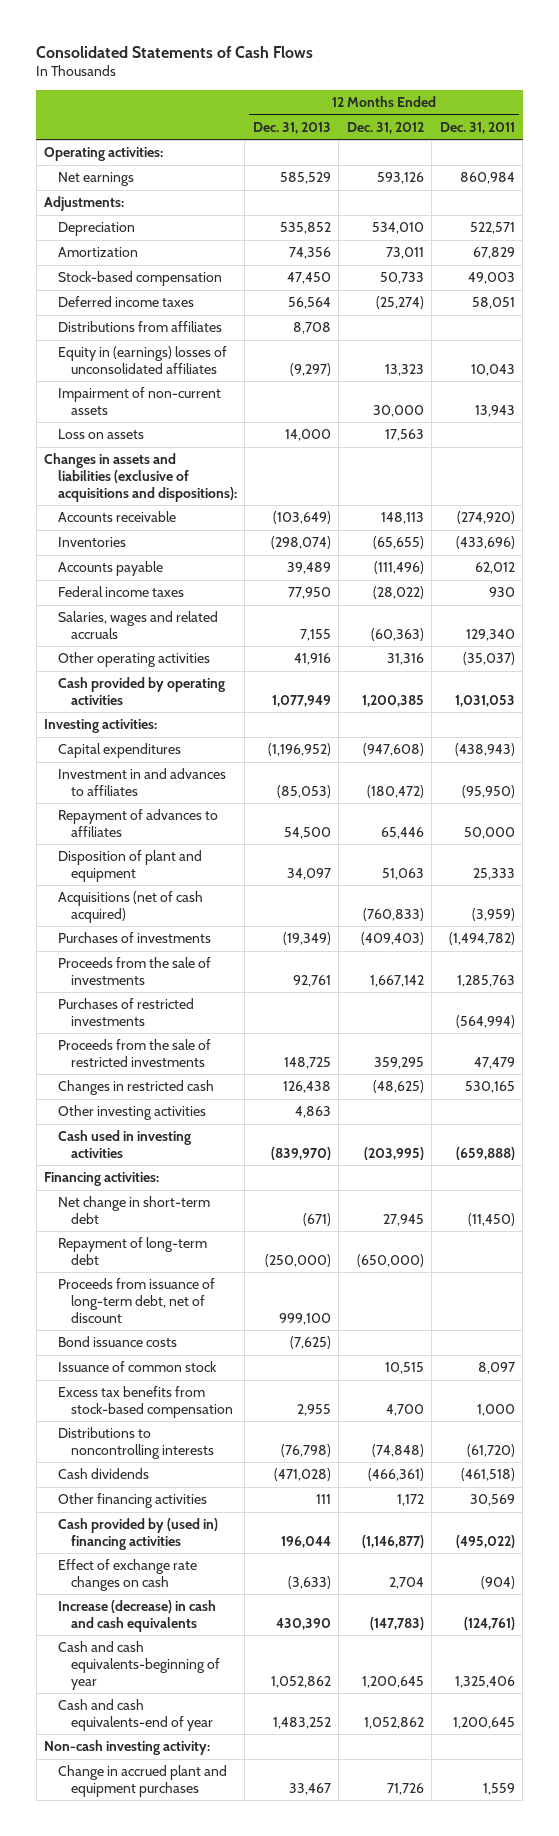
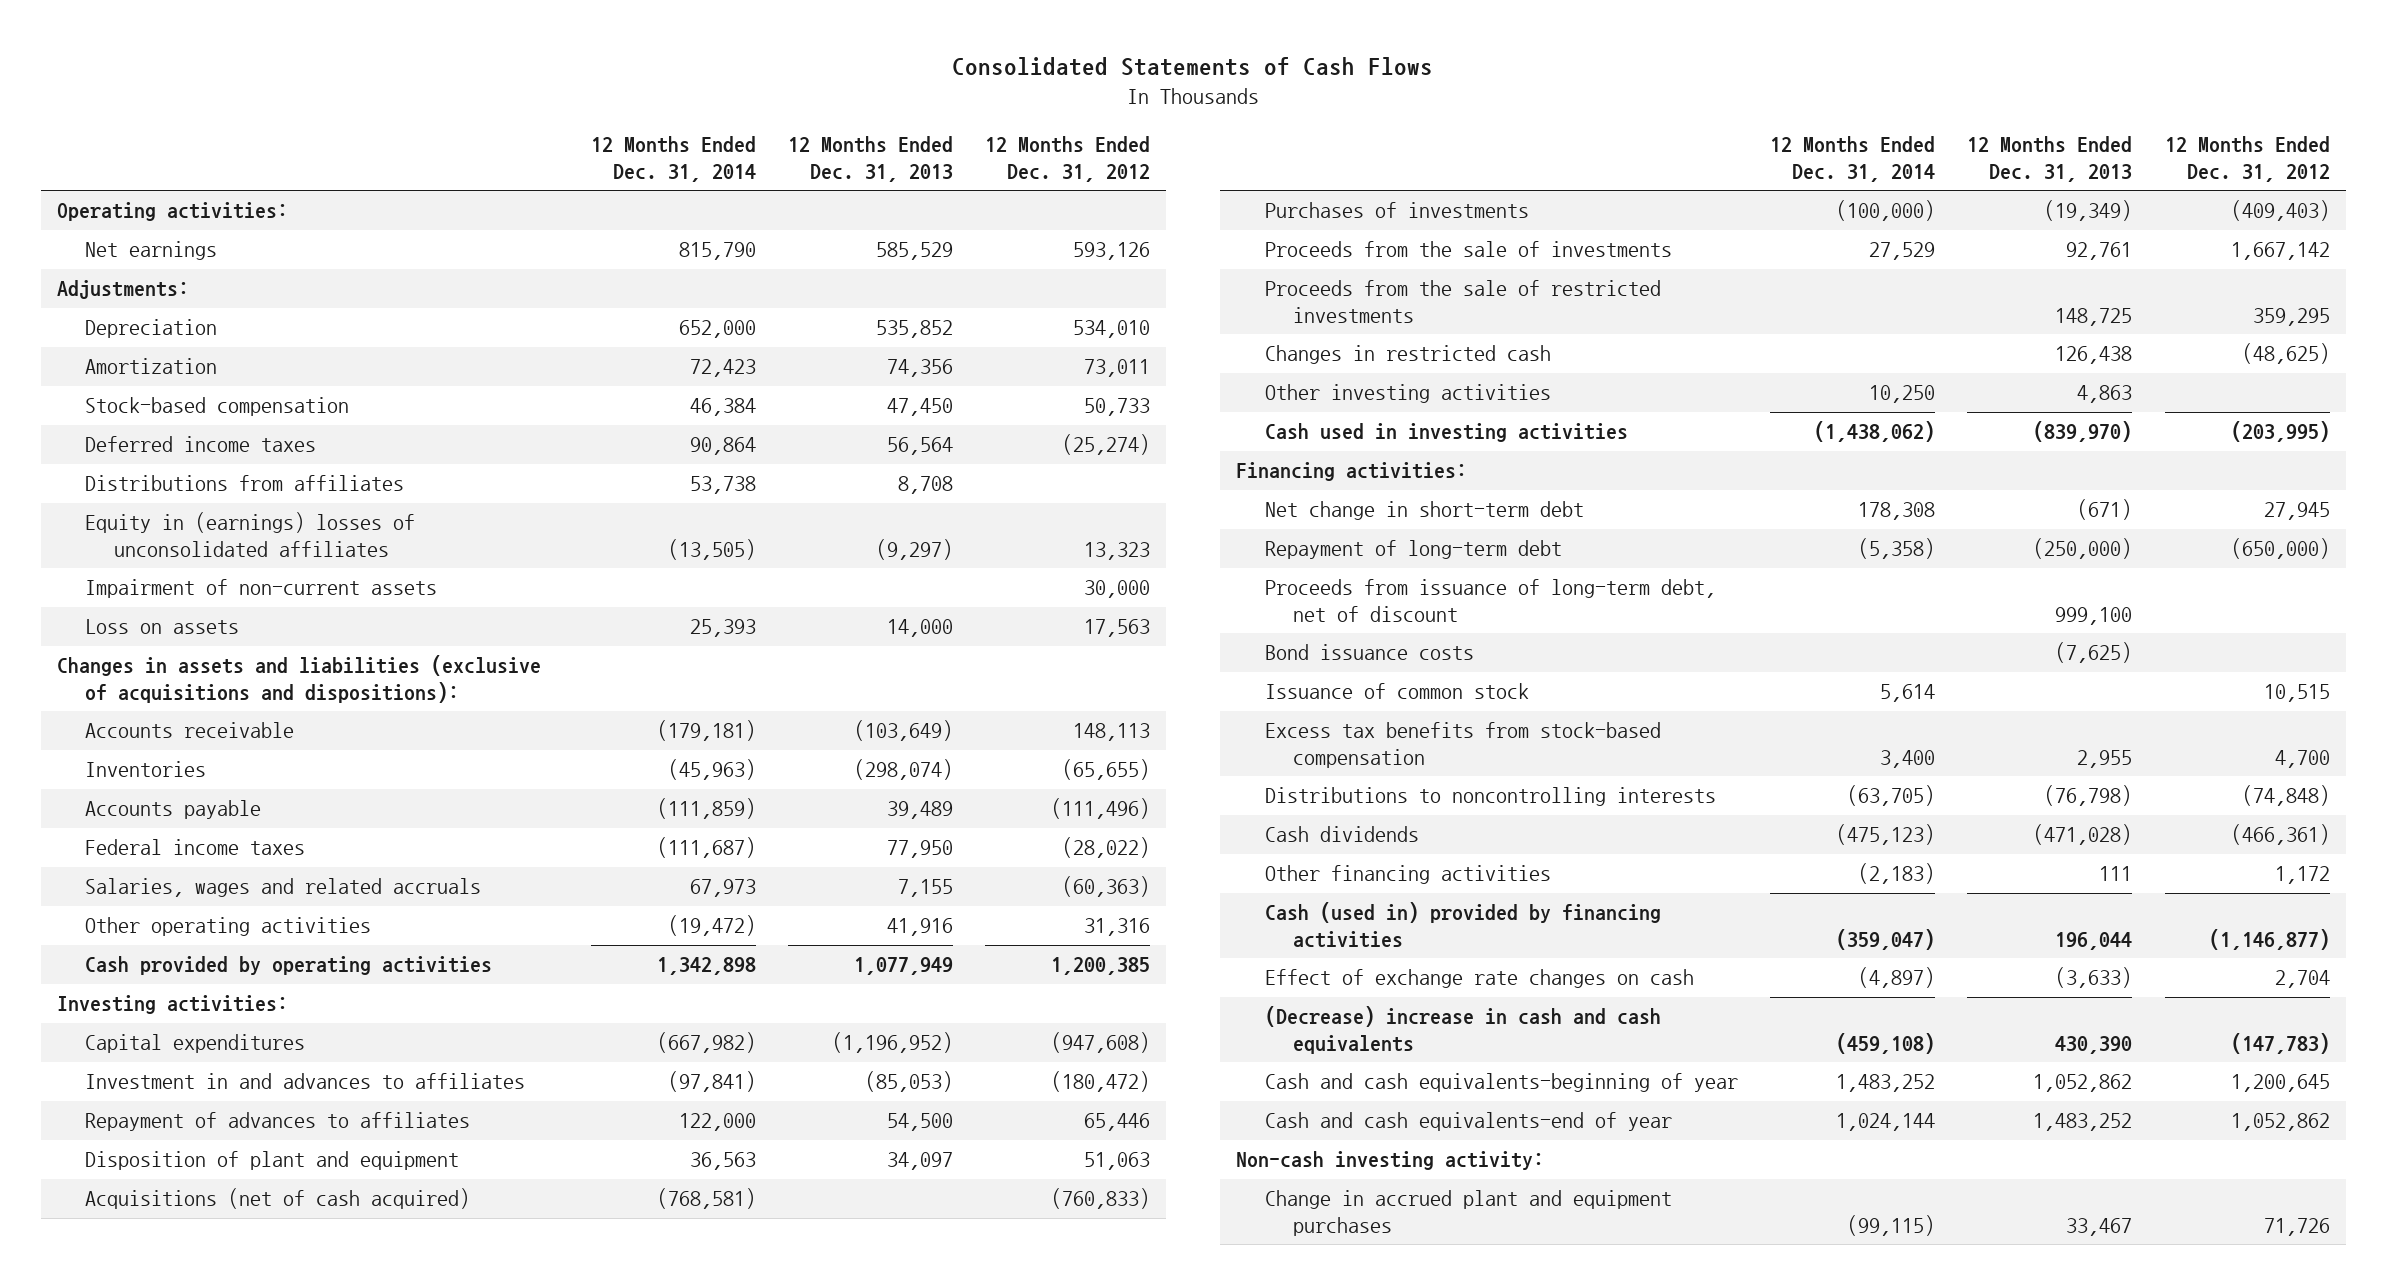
[439,121,515,134] Dec. 31, 2011 -> none
none -> [590,136,756,182] 12 Months Ended Dec. 31, 2014
[57,998,194,1027] Purchases of restricted investments -> none
[57,1518,218,1551] Cash provided by (used in) financing activities -> [1264,902,1661,948] Cash (used in) provided by financing activities
[57,1600,216,1633] Increase (decrease) in cash and cash equivalents -> [1264,1006,1661,1054] (Decrease) increase in cash and cash equivalents

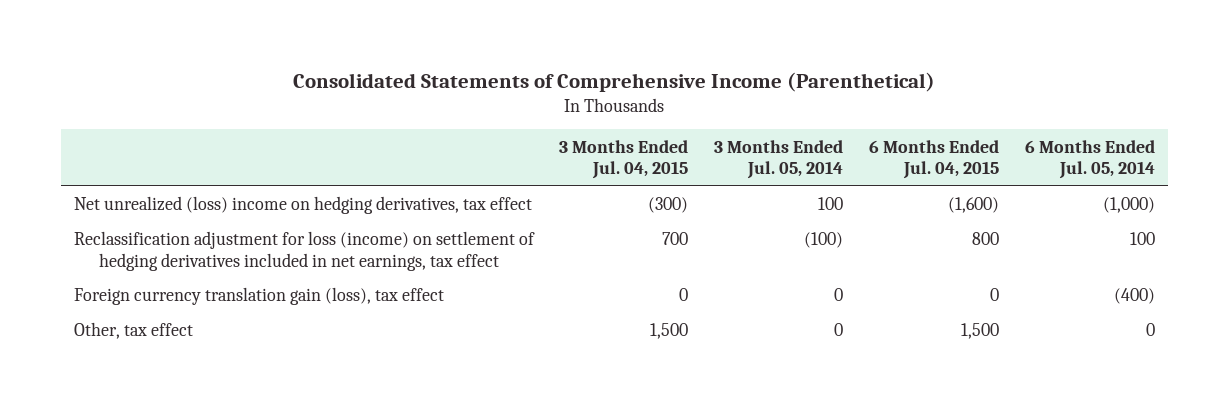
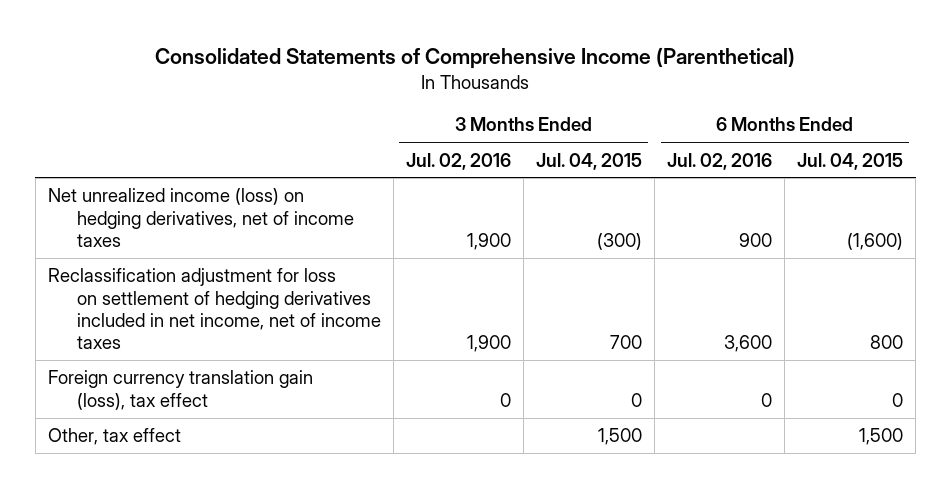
[714,139,844,180] 3 Months Ended Jul. 05, 2014 -> none
[1025,139,1156,180] 6 Months Ended Jul. 05, 2014 -> none
none -> [405,152,511,170] Jul. 02, 2016
none -> [666,152,772,170] Jul. 02, 2016
[73,196,532,215] Net unrealized (loss) income on hedging derivatives, tax effect -> [47,188,354,248] Net unrealized income (loss) on hedging derivatives, net of income taxes
[73,231,535,271] Reclassification adjustment for loss (income) on settlement of hedging derivatives included in net earnings, tax effect -> [47,268,381,350] Reclassification adjustment for loss on settlement of hedging derivatives included in net income, net of income taxes

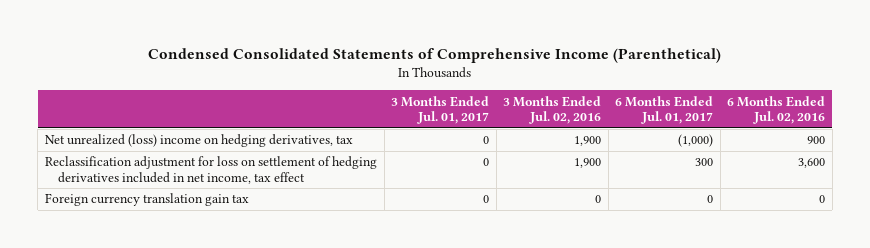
[155,46,796,69] Consolidated Statements of Comprehensive Income (Parenthetical) -> [148,47,722,63] Condensed Consolidated Statements of Comprehensive Income (Parenthetical)
[535,152,642,170] Jul. 04, 2015 -> none
[797,152,904,170] Jul. 04, 2015 -> none
none -> [391,95,490,125] 3 Months Ended Jul. 01, 2017
none -> [615,95,714,125] 6 Months Ended Jul. 01, 2017
[47,428,181,446] Other, tax effect -> none
[47,188,354,248] Net unrealized income (loss) on hedging derivatives, net of income taxes -> [45,134,354,148] Net unrealized (loss) income on hedging derivatives, tax
[47,268,381,350] Reclassification adjustment for loss on settlement of hedging derivatives included in net income, net of income taxes -> [45,156,378,184] Reclassification adjustment for loss on settlement of hedging derivatives included in net income, tax effect
[47,370,313,410] Foreign currency translation gain (loss), tax effect -> [45,193,250,207] Foreign currency translation gain tax

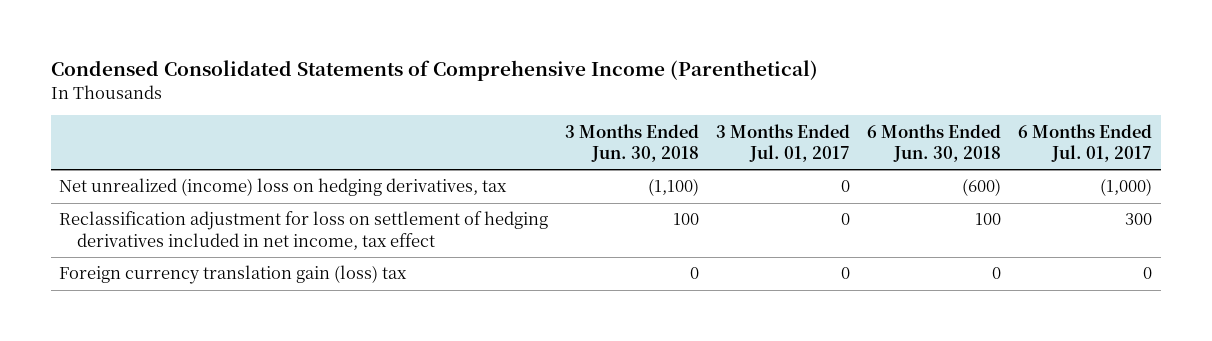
[503,95,602,125] 3 Months Ended Jul. 02, 2016 -> none
[727,95,826,125] 6 Months Ended Jul. 02, 2016 -> none
none -> [565,123,700,162] 3 Months Ended Jun. 30, 2018
none -> [867,123,1002,162] 6 Months Ended Jun. 30, 2018
[45,134,354,148] Net unrealized (loss) income on hedging derivatives, tax -> [59,178,508,197] Net unrealized (income) loss on hedging derivatives, tax
[45,193,250,207] Foreign currency translation gain tax -> [59,265,408,285] Foreign currency translation gain (loss) tax

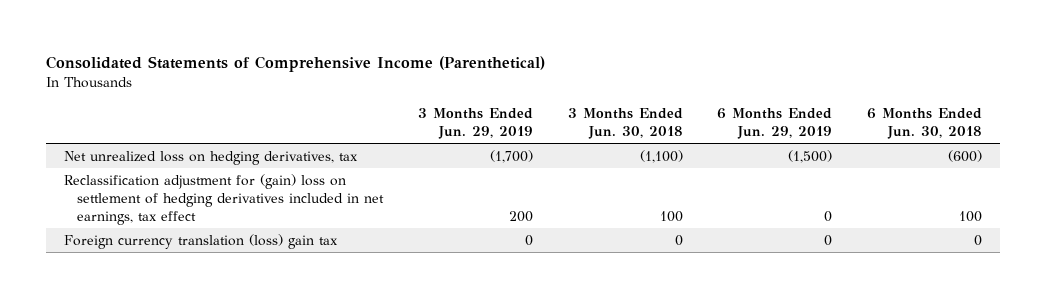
[50,60,818,82] Condensed Consolidated Statements of Comprehensive Income (Parenthetical) -> [46,56,546,73] Consolidated Statements of Comprehensive Income (Parenthetical)
[716,123,851,162] 3 Months Ended Jul. 01, 2017 -> none
[1018,123,1153,162] 6 Months Ended Jul. 01, 2017 -> none
none -> [417,108,533,140] 3 Months Ended Jun. 29, 2019
none -> [717,108,833,140] 6 Months Ended Jun. 29, 2019
[59,178,508,197] Net unrealized (income) loss on hedging derivatives, tax -> [63,150,358,165] Net unrealized loss on hedging derivatives, tax
[59,211,549,250] Reclassification adjustment for loss on settlement of hedging derivatives included in net income, tax effect -> [63,173,384,225] Reclassification adjustment for (gain) loss on settlement of hedging derivatives included in net earnings, tax effect
[59,265,408,285] Foreign currency translation gain (loss) tax -> [63,233,338,249] Foreign currency translation (loss) gain tax

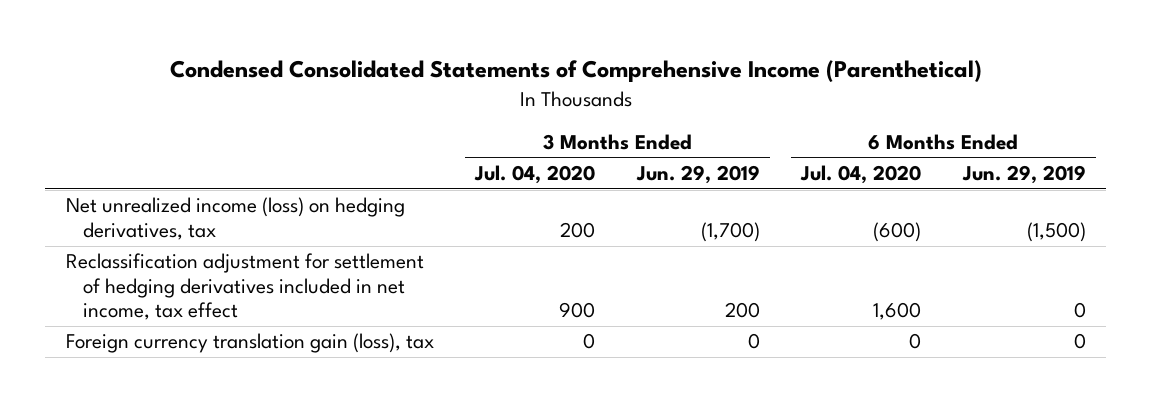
[46,56,546,73] Consolidated Statements of Comprehensive Income (Parenthetical) -> [169,60,982,83] Condensed Consolidated Statements of Comprehensive Income (Parenthetical)
[567,108,683,140] 3 Months Ended Jun. 30, 2018 -> none
[867,108,983,140] 6 Months Ended Jun. 30, 2018 -> none
none -> [474,165,596,185] Jul. 04, 2020
none -> [800,165,922,185] Jul. 04, 2020
[63,150,358,165] Net unrealized loss on hedging derivatives, tax -> [65,197,405,240] Net unrealized income (loss) on hedging derivatives, tax
[63,173,384,225] Reclassification adjustment for (gain) loss on settlement of hedging derivatives included in net earnings, tax effect -> [65,253,424,321] Reclassification adjustment for settlement of hedging derivatives included in net income, tax effect
[63,233,338,249] Foreign currency translation (loss) gain tax -> [65,333,434,354] Foreign currency translation gain (loss), tax

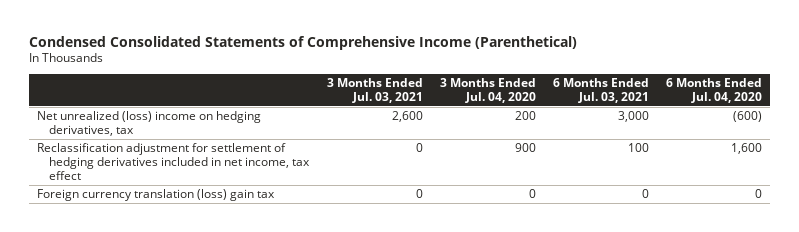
[635,165,760,185] Jun. 29, 2019 -> none
[961,165,1086,185] Jun. 29, 2019 -> none
none -> [326,78,423,103] 3 Months Ended Jul. 03, 2021
none -> [552,78,649,103] 6 Months Ended Jul. 03, 2021
[65,197,405,240] Net unrealized income (loss) on hedging derivatives, tax -> [37,111,262,136] Net unrealized (loss) income on hedging derivatives, tax
[65,333,434,354] Foreign currency translation gain (loss), tax -> [37,189,276,202] Foreign currency translation (loss) gain tax

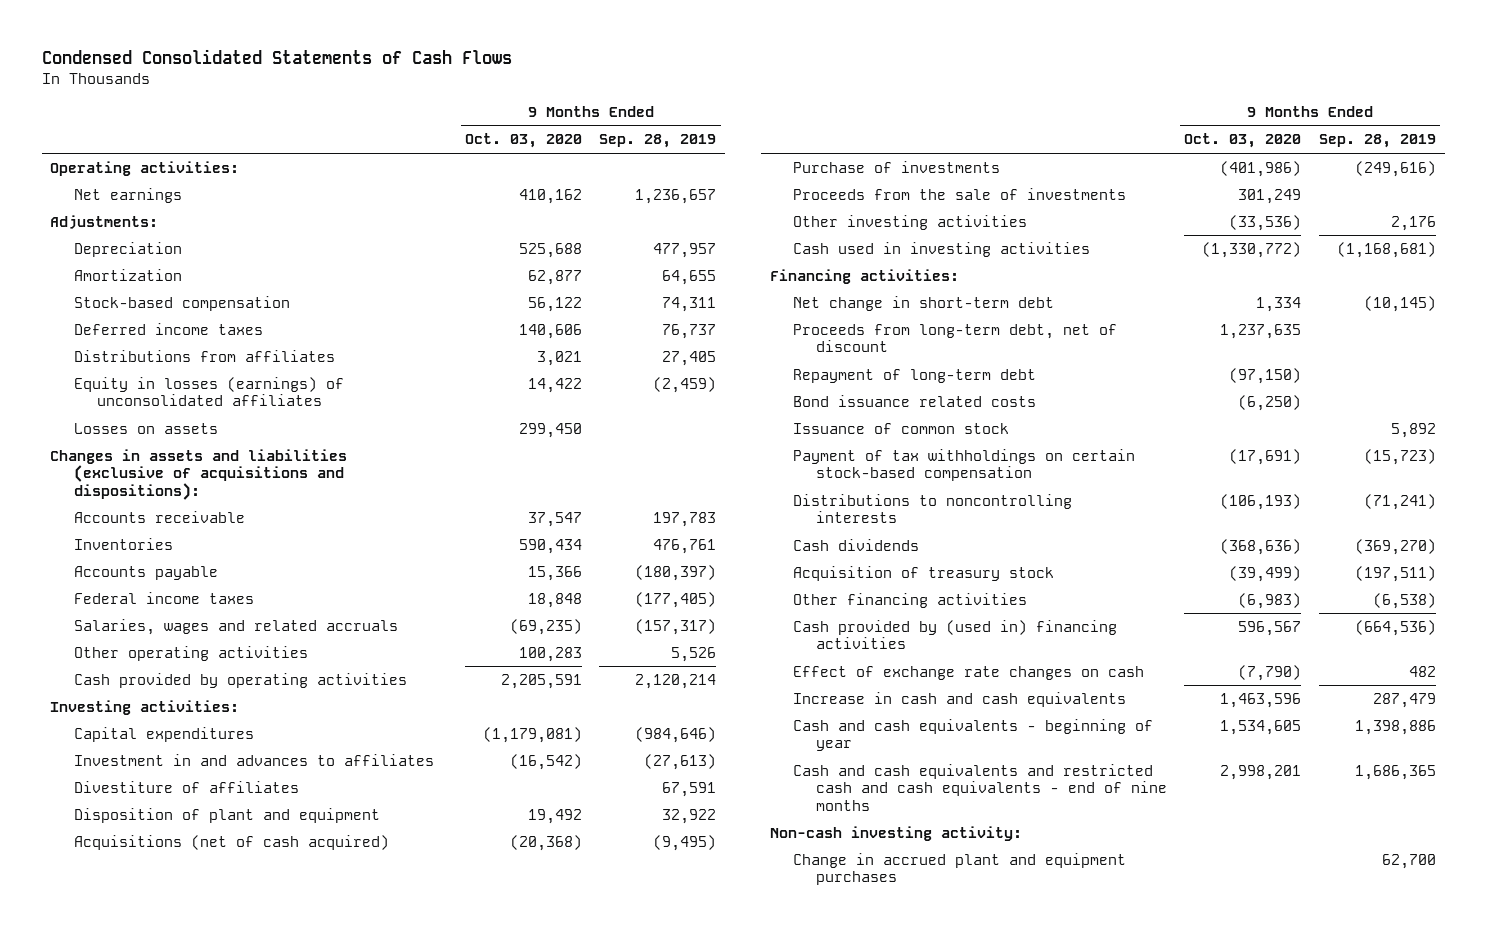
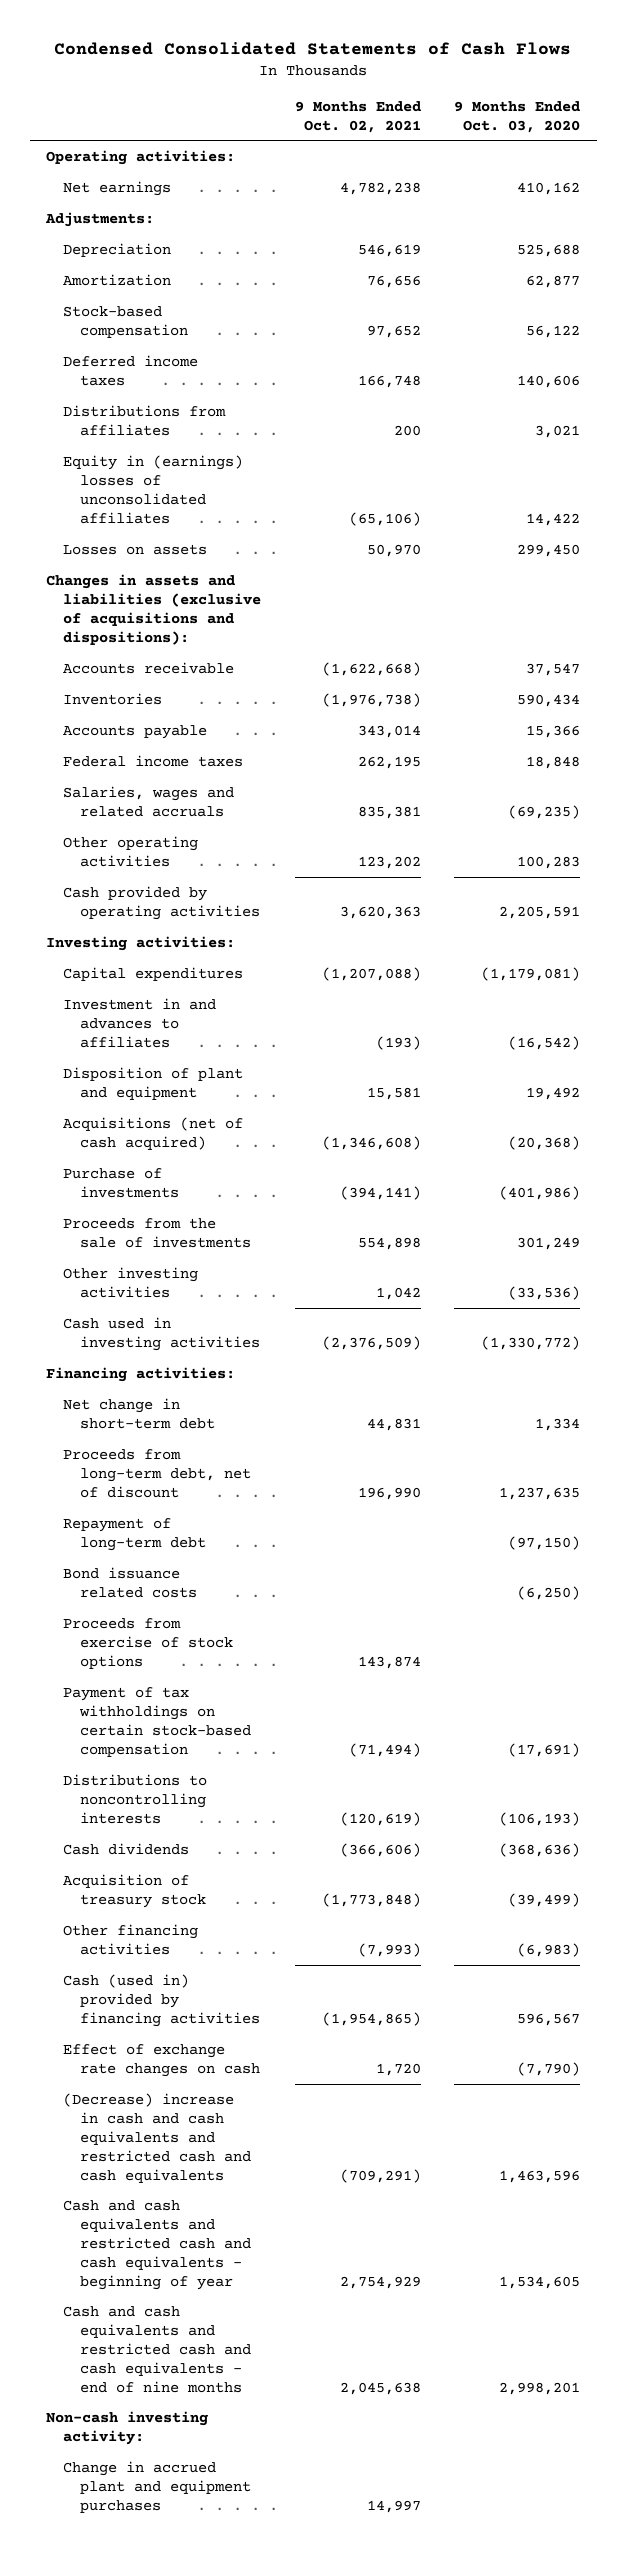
[599,134,717,149] Sep. 28, 2019 -> none
none -> [294,100,421,133] 9 Months Ended Oct. 02, 2021
[73,376,344,407] Equity in losses (earnings) of unconsolidated affiliates -> [63,454,244,524] Equity in (earnings) losses of unconsolidated affiliates
[73,780,299,793] Divestiture of affiliates -> none
[792,422,1009,434] Issuance of common stock -> none
none -> [63,1617,234,1669] Proceeds from exercise of stock options
[792,619,1117,650] Cash provided by (used in) financing activities -> [63,1973,261,2027] Cash (used in) provided by financing activities
[792,691,1126,707] Increase in cash and cash equivalents -> [63,2092,252,2183] (Decrease) increase in cash and cash equivalents and restricted cash and cash equivalents
[792,718,1153,752] Cash and cash equivalents - beginning of year -> [63,2199,252,2290] Cash and cash equivalents and restricted cash and cash equivalents - beginning of year

